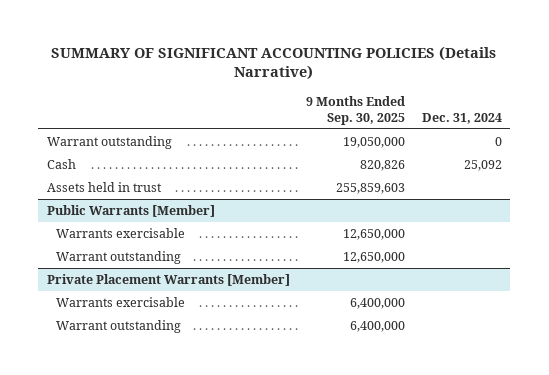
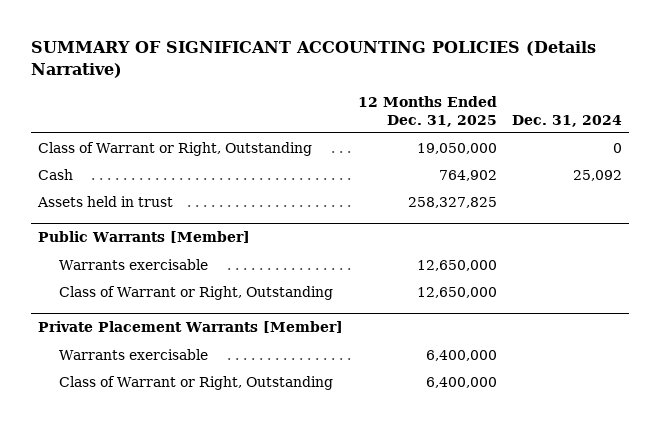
[306,96,406,125] 9 Months Ended Sep. 30, 2025 -> none
none -> [358,96,498,127] 12 Months Ended Dec. 31, 2025
[46,136,172,150] Warrant outstanding -> [38,141,313,156] Class of Warrant or Right, Outstanding
[56,251,182,265] Warrant outstanding -> [58,285,333,300] Class of Warrant or Right, Outstanding
[56,320,182,334] Warrant outstanding -> [58,375,333,390] Class of Warrant or Right, Outstanding

